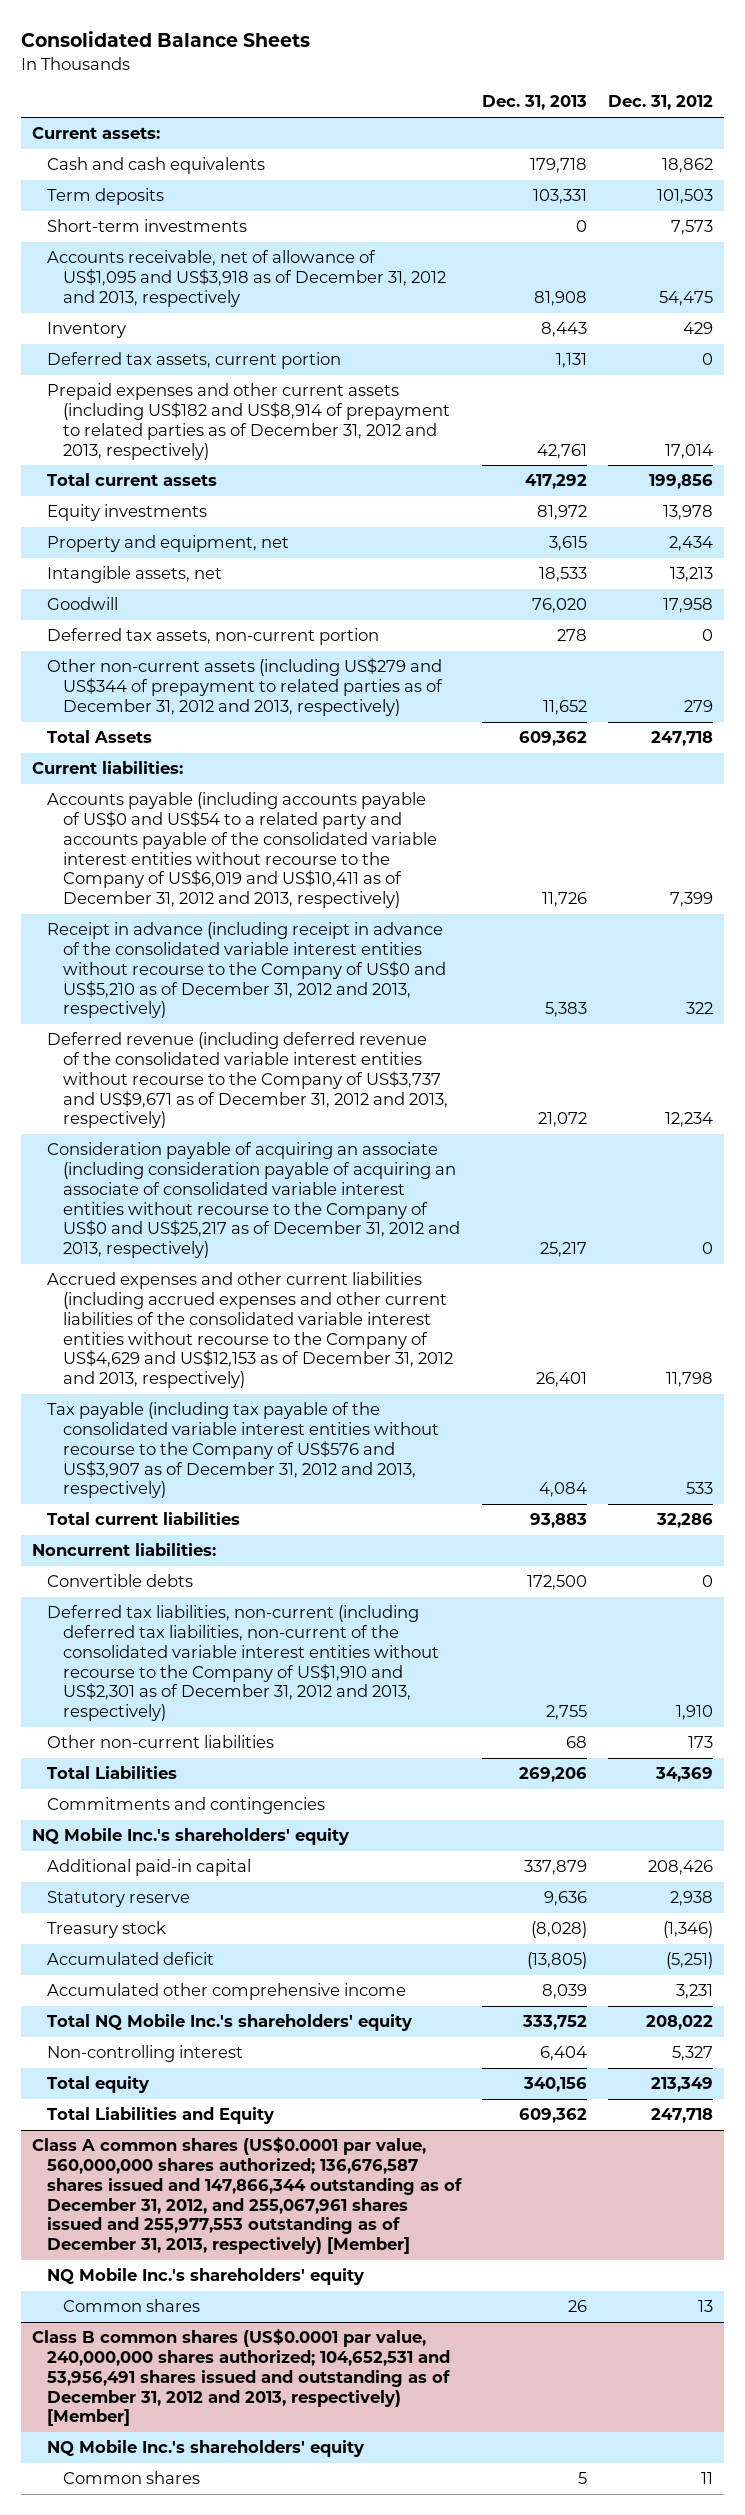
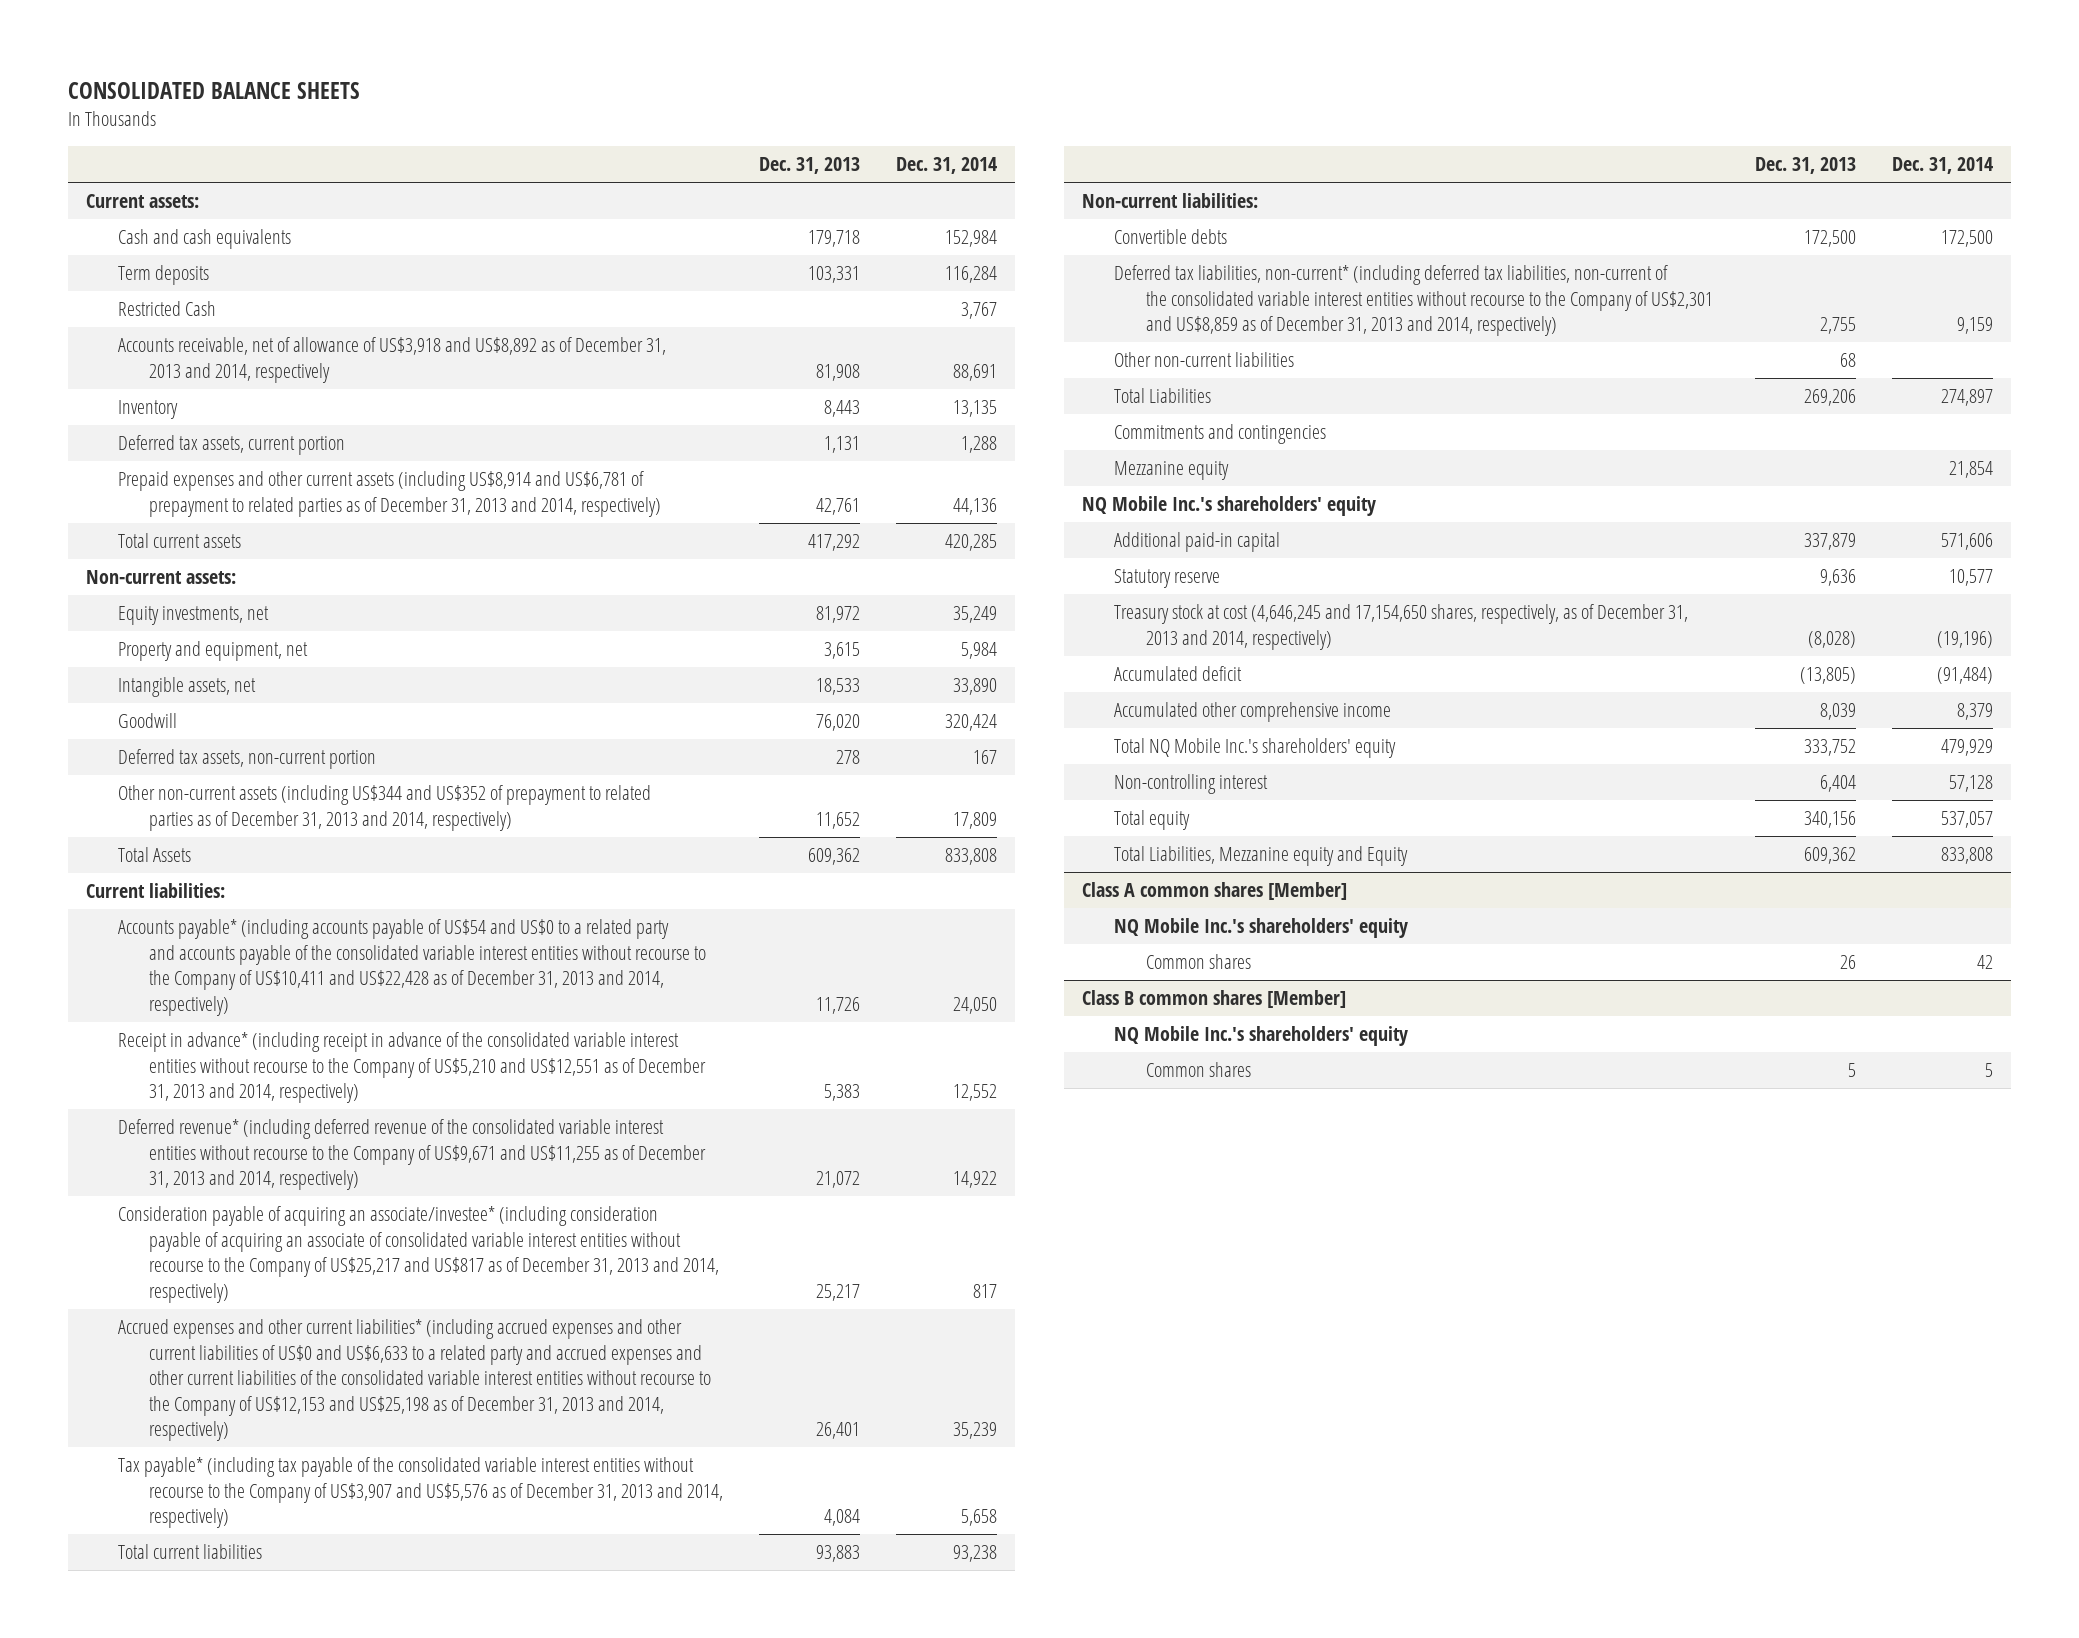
[21,31,311,48] Consolidated Balance Sheets -> [68,82,361,100] CONSOLIDATED BALANCE SHEETS
[608,95,714,111] Dec. 31, 2012 -> none
none -> [895,157,997,175] Dec. 31, 2014
[47,219,248,233] Short-term investments -> none
none -> [117,301,216,317] Restricted Cash
[47,250,446,307] Accounts receivable, net of allowance of US$1,095 and US$3,918 as of December 31, 2012 and 2013, respectively -> [117,337,666,383] Accounts receivable, net of allowance of US$3,918 and US$8,892 as of December 31, 2013 and 2014, respectively
[47,383,450,460] Prepaid expenses and other current assets (including US$182 and US$8,914 of prepayment to related parties as of December 31, 2012 and 2013, respectively) -> [117,471,662,517] Prepaid expenses and other current assets (including US$8,914 and US$6,781 of prepayment to related parties as of December 31, 2013 and 2014, respectively)
none -> [85,570,236,585] Non-current assets:
[47,504,208,522] Equity investments -> [117,606,269,626] Equity investments, net
[47,658,443,716] Other non-current assets (including US$279 and US$344 of prepayment to related parties as of December 31, 2012 and 2013, respectively) -> [117,785,651,831] Other non-current assets (including US$344 and US$352 of prepayment to related parties as of December 31, 2013 and 2014, respectively)
[47,792,437,909] Accounts payable (including accounts payable of US$0 and US$54 to a related party and accounts payable of the consolidated variable interest entities without recourse to the Company of US$6,019 and US$10,411 as of December 31, 2012 and 2013, respectively) -> [117,919,707,1016] Accounts payable* (including accounts payable of US$54 and US$0 to a related party and accounts payable of the consolidated variable interest entities without recourse to the Company of US$10,411 and US$22,428 as of December 31, 2013 and 2014, respectively)
[47,922,446,1019] Receipt in advance (including receipt in advance of the consolidated variable interest entities without recourse to the Company of US$0 and US$5,210 as of December 31, 2012 and 2013, respectively) -> [117,1032,707,1104] Receipt in advance* (including receipt in advance of the consolidated variable interest entities without recourse to the Company of US$5,210 and US$12,551 as of December 31, 2013 and 2014, respectively)
[47,1032,448,1129] Deferred revenue (including deferred revenue of the consolidated variable interest entities without recourse to the Company of US$3,737 and US$9,671 as of December 31, 2012 and 2013, respectively) -> [117,1119,707,1191] Deferred revenue* (including deferred revenue of the consolidated variable interest entities without recourse to the Company of US$9,671 and US$11,255 as of December 31, 2013 and 2014, respectively)
[47,1142,460,1259] Consideration payable of acquiring an associate (including consideration payable of acquiring an associate of consolidated variable interest entities without recourse to the Company of US$0 and US$25,217 as of December 31, 2012 and 2013, respectively) -> [117,1206,720,1303] Consideration payable of acquiring an associate/investee* (including consideration payable of acquiring an associate of consolidated variable interest entities without recourse to the Company of US$25,217 and US$817 as of December 31, 2013 and 2014, respectively)
[47,1272,453,1389] Accrued expenses and other current liabilities (including accrued expenses and other current liabilities of the consolidated variable interest entities without recourse to the Company of US$4,629 and US$12,153 as of December 31, 2012 and 2013, respectively) -> [117,1319,712,1442] Accrued expenses and other current liabilities* (including accrued expenses and other current liabilities of US$0 and US$6,633 to a related party and accrued expenses and other current liabilities of the consolidated variable interest entities without recourse to the Company of US$12,153 and US$25,198 as of December 31, 2013 and 2014, respectively)
[47,1402,439,1499] Tax payable (including tax payable of the consolidated variable interest entities without recourse to the Company of US$576 and US$3,907 as of December 31, 2012 and 2013, respectively) -> [117,1457,724,1529] Tax payable* (including tax payable of the consolidated variable interest entities without recourse to the Company of US$3,907 and US$5,576 as of December 31, 2013 and 2014, respectively)
[31,1543,216,1557] Noncurrent liabilities: -> [1082,193,1259,209] Non-current liabilities:
[47,1605,439,1722] Deferred tax liabilities, non-current (including deferred tax liabilities, non-current of the consolidated variable interest entities without recourse to the Company of US$1,910 and US$2,301 as of December 31, 2012 and 2013, respectively) -> [1113,265,1713,337] Deferred tax liabilities, non-current* (including deferred tax liabilities, non-current of the consolidated variable interest entities without recourse to the Company of US$2,301 and US$8,859 as of December 31, 2013 and 2014, respectively)
none -> [1113,461,1229,481] Mezzanine equity
[47,1921,167,1939] Treasury stock -> [1113,604,1688,650] Treasury stock at cost (4,646,245 and 17,154,650 shares, respectively, as of December 31, 2013 and 2014, respectively)
[31,2137,463,2255] Class A common shares (US$0.0001 par value, 560,000,000 shares authorized; 136,676,587 shares issued and 147,866,344 outstanding as of December 31, 2012, and 255,067,961 shares issued and 255,977,553 outstanding as of December 31, 2013, respectively) [Member] -> none
[47,2107,275,2125] Total Liabilities and Equity -> [1113,846,1408,867] Total Liabilities, Mezzanine equity and Equity
none -> [1082,882,1348,901] Class A common shares [Member]
[31,2329,451,2427] Class B common shares (US$0.0001 par value, 240,000,000 shares authorized; 104,652,531 and 53,956,491 shares issued and outstanding as of December 31, 2012 and 2013, respectively) [Member] -> none
none -> [1082,990,1347,1009] Class B common shares [Member]

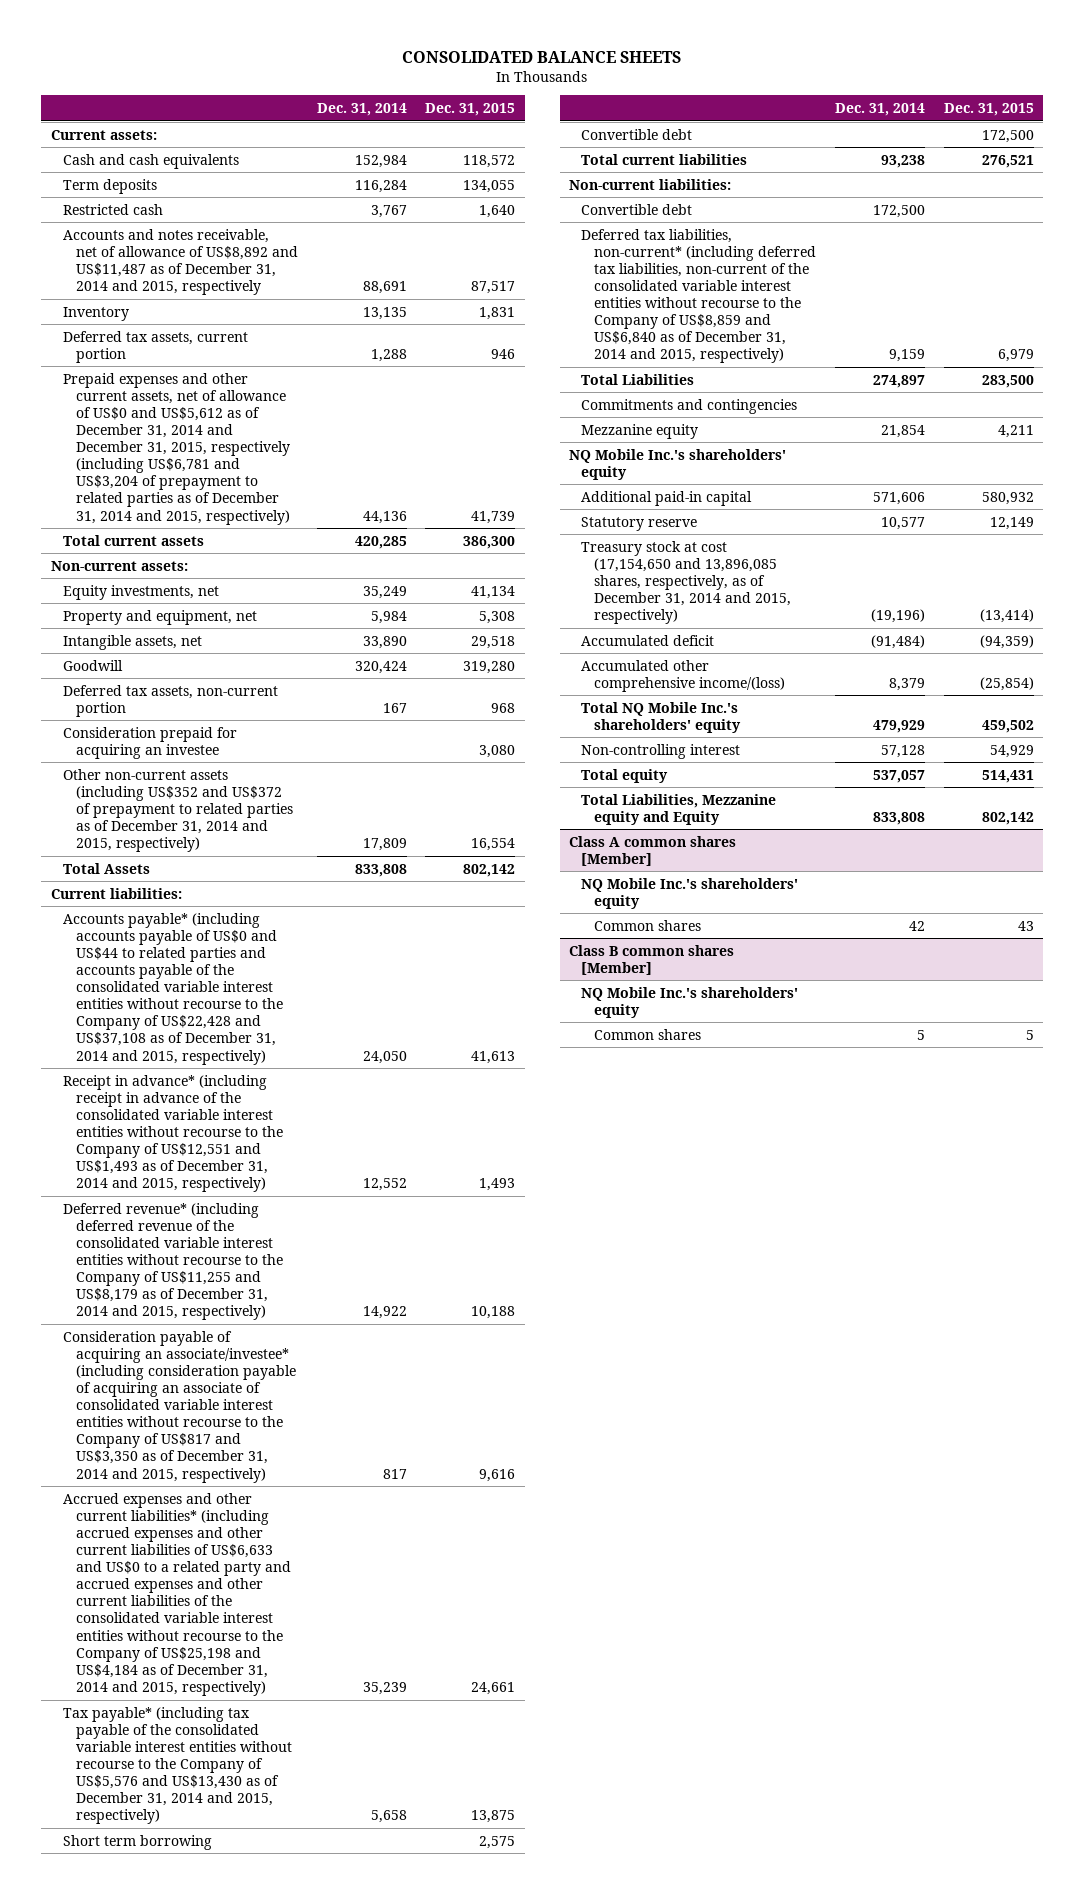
[758,157,860,175] Dec. 31, 2013 -> none
none -> [425,103,516,117] Dec. 31, 2015
[117,301,216,317] Restricted Cash -> [63,203,164,215] Restricted cash
[117,337,666,383] Accounts receivable, net of allowance of US$3,918 and US$8,892 as of December 31, 2013 and 2014, respectively -> [63,228,298,296] Accounts and notes receivable, net of allowance of US$8,892 and US$11,487 as of December 31, 2014 and 2015, respectively
[117,471,662,517] Prepaid expenses and other current assets (including US$8,914 and US$6,781 of prepayment to related parties as of December 31, 2013 and 2014, respectively) -> [63,372,290,525] Prepaid expenses and other current assets, net of allowance of US$0 and US$5,612 as of December 31, 2014 and December 31, 2015, respectively (including US$6,781 and US$3,204 of prepayment to related parties as of December 31, 2014 and 2015, respectively)
none -> [63,726,238,759] Consideration prepaid for acquiring an investee
[117,785,651,831] Other non-current assets (including US$344 and US$352 of prepayment to related parties as of December 31, 2013 and 2014, respectively) -> [63,768,293,853] Other non-current assets (including US$352 and US$372 of prepayment to related parties as of December 31, 2014 and 2015, respectively)
[117,919,707,1016] Accounts payable* (including accounts payable of US$54 and US$0 to a related party and accounts payable of the consolidated variable interest entities without recourse to the Company of US$10,411 and US$22,428 as of December 31, 2013 and 2014, respectively) -> [63,912,283,1065] Accounts payable* (including accounts payable of US$0 and US$44 to related parties and accounts payable of the consolidated variable interest entities without recourse to the Company of US$22,428 and US$37,108 as of December 31, 2014 and 2015, respectively)
[117,1032,707,1104] Receipt in advance* (including receipt in advance of the consolidated variable interest entities without recourse to the Company of US$5,210 and US$12,551 as of December 31, 2013 and 2014, respectively) -> [63,1074,283,1193] Receipt in advance* (including receipt in advance of the consolidated variable interest entities without recourse to the Company of US$12,551 and US$1,493 as of December 31, 2014 and 2015, respectively)
[117,1119,707,1191] Deferred revenue* (including deferred revenue of the consolidated variable interest entities without recourse to the Company of US$9,671 and US$11,255 as of December 31, 2013 and 2014, respectively) -> [63,1202,283,1321] Deferred revenue* (including deferred revenue of the consolidated variable interest entities without recourse to the Company of US$11,255 and US$8,179 as of December 31, 2014 and 2015, respectively)
[117,1206,720,1303] Consideration payable of acquiring an associate/investee* (including consideration payable of acquiring an associate of consolidated variable interest entities without recourse to the Company of US$25,217 and US$817 as of December 31, 2013 and 2014, respectively) -> [63,1330,296,1483] Consideration payable of acquiring an associate/investee* (including consideration payable of acquiring an associate of consolidated variable interest entities without recourse to the Company of US$817 and US$3,350 as of December 31, 2014 and 2015, respectively)
[117,1319,712,1442] Accrued expenses and other current liabilities* (including accrued expenses and other current liabilities of US$0 and US$6,633 to a related party and accrued expenses and other current liabilities of the consolidated variable interest entities without recourse to the Company of US$12,153 and US$25,198 as of December 31, 2013 and 2014, respectively) -> [63,1492,291,1696] Accrued expenses and other current liabilities* (including accrued expenses and other current liabilities of US$6,633 and US$0 to a related party and accrued expenses and other current liabilities of the consolidated variable interest entities without recourse to the Company of US$25,198 and US$4,184 as of December 31, 2014 and 2015, respectively)
[117,1457,724,1529] Tax payable* (including tax payable of the consolidated variable interest entities without recourse to the Company of US$3,907 and US$5,576 as of December 31, 2013 and 2014, respectively) -> [63,1706,292,1825] Tax payable* (including tax payable of the consolidated variable interest entities without recourse to the Company of US$5,576 and US$13,430 as of December 31, 2014 and 2015, respectively)
none -> [63,1834,213,1850] Short term borrowing
none -> [581,128,693,140] Convertible debt
[1113,352,1294,368] Other non-current liabilities -> none
[1113,229,1227,245] Convertible debts -> [581,203,693,215] Convertible debt
[1113,265,1713,337] Deferred tax liabilities, non-current* (including deferred tax liabilities, non-current of the consolidated variable interest entities without recourse to the Company of US$2,301 and US$8,859 as of December 31, 2013 and 2014, respectively) -> [581,228,816,364] Deferred tax liabilities, non-current* (including deferred tax liabilities, non-current of the consolidated variable interest entities without recourse to the Company of US$8,859 and US$6,840 as of December 31, 2014 and 2015, respectively)
[1113,604,1688,650] Treasury stock at cost (4,646,245 and 17,154,650 shares, respectively, as of December 31, 2013 and 2014, respectively) -> [581,540,791,625] Treasury stock at cost (17,154,650 and 13,896,085 shares, respectively, as of December 31, 2014 and 2015, respectively)
[1113,702,1391,723] Accumulated other comprehensive income -> [581,659,785,692] Accumulated other comprehensive income/(loss)

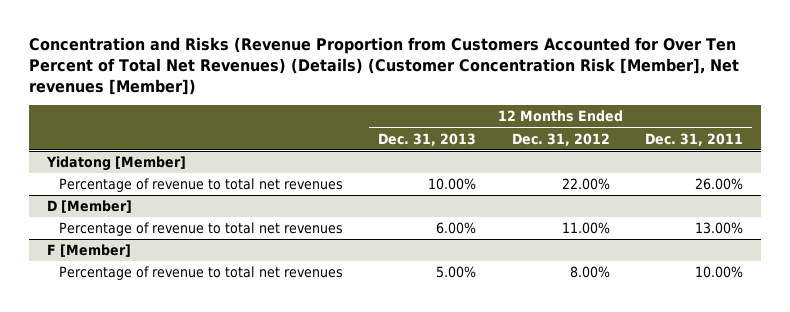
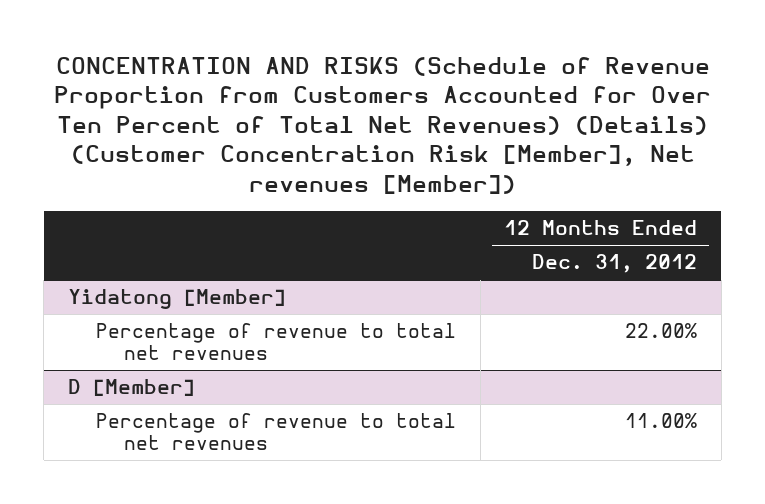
[28,36,739,95] Concentration and Risks (Revenue Proportion from Customers Accounted for Over Ten Percent of Total Net Revenues) (Details) (Customer Concentration Risk [Member], Net revenues [Member]) -> [53,56,711,195] CONCENTRATION AND RISKS (Schedule of Revenue Proportion from Customers Accounted for Over Ten Percent of Total Net Revenues) (Details) (Customer Concentration Risk [Member], Net revenues [Member])
[378,132,477,146] Dec. 31, 2013 -> none
[644,132,743,146] Dec. 31, 2011 -> none
[46,244,131,258] F [Member] -> none
[58,266,343,281] Percentage of revenue to total net revenues -> none

